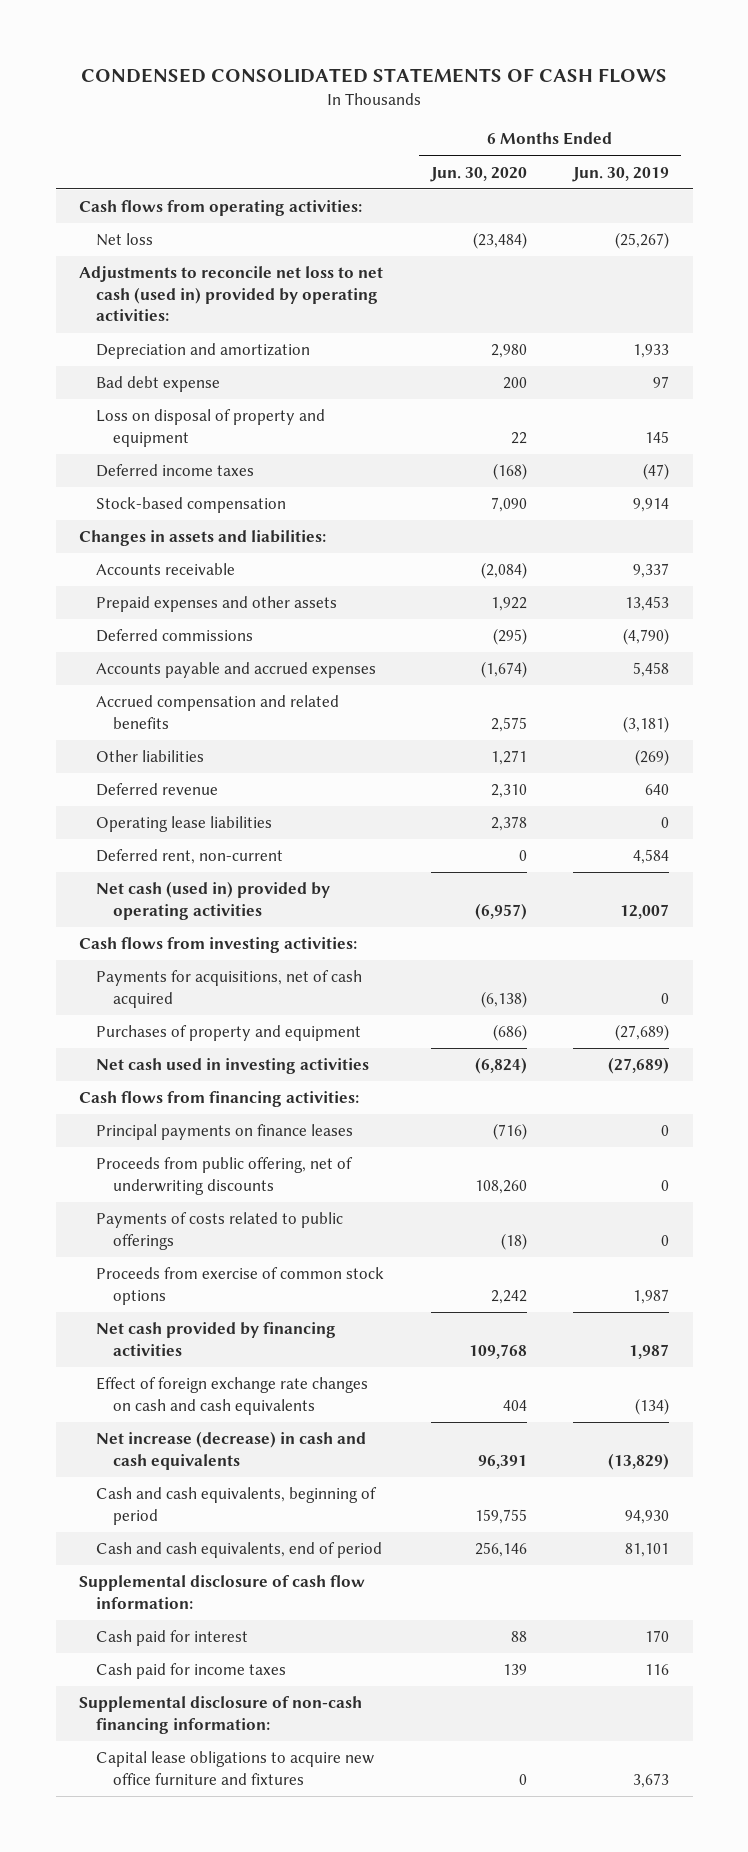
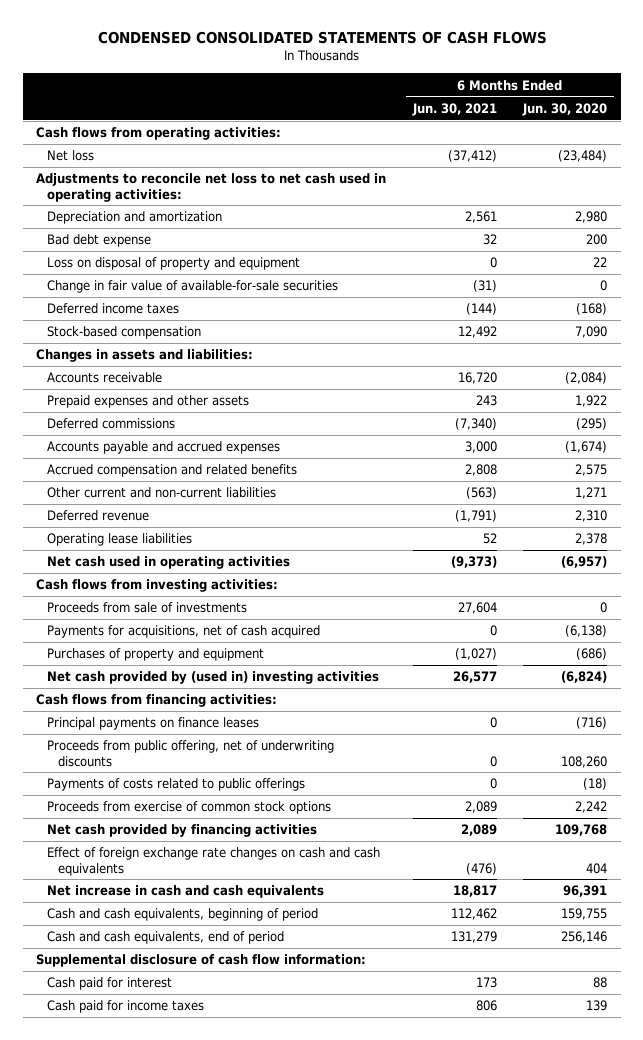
[572,166,670,182] Jun. 30, 2019 -> none
none -> [411,102,497,116] Jun. 30, 2021
[78,266,383,322] Adjustments to reconcile net loss to net cash (used in) provided by operating activities: -> [36,173,387,202] Adjustments to reconcile net loss to net cash used in operating activities:
none -> [46,280,338,294] Change in fair value of available-for-sale securities
[96,750,205,763] Other liabilities -> [46,487,276,499] Other current and non-current liabilities
[96,849,284,865] Deferred rent, non-current -> none
[96,881,331,920] Net cash (used in) provided by operating activities -> [46,556,290,570] Net cash used in operating activities
none -> [46,602,247,614] Proceeds from sale of investments
[96,1058,370,1075] Net cash used in investing activities -> [46,671,379,685] Net cash provided by (used in) investing activities
[96,1431,367,1470] Net increase (decrease) in cash and cash equivalents -> [46,885,324,899] Net increase in cash and cash equivalents
[78,1696,362,1734] Supplemental disclosure of non-cash financing information: -> none
[96,1751,375,1785] Capital lease obligations to acquire new office furniture and fixtures -> none

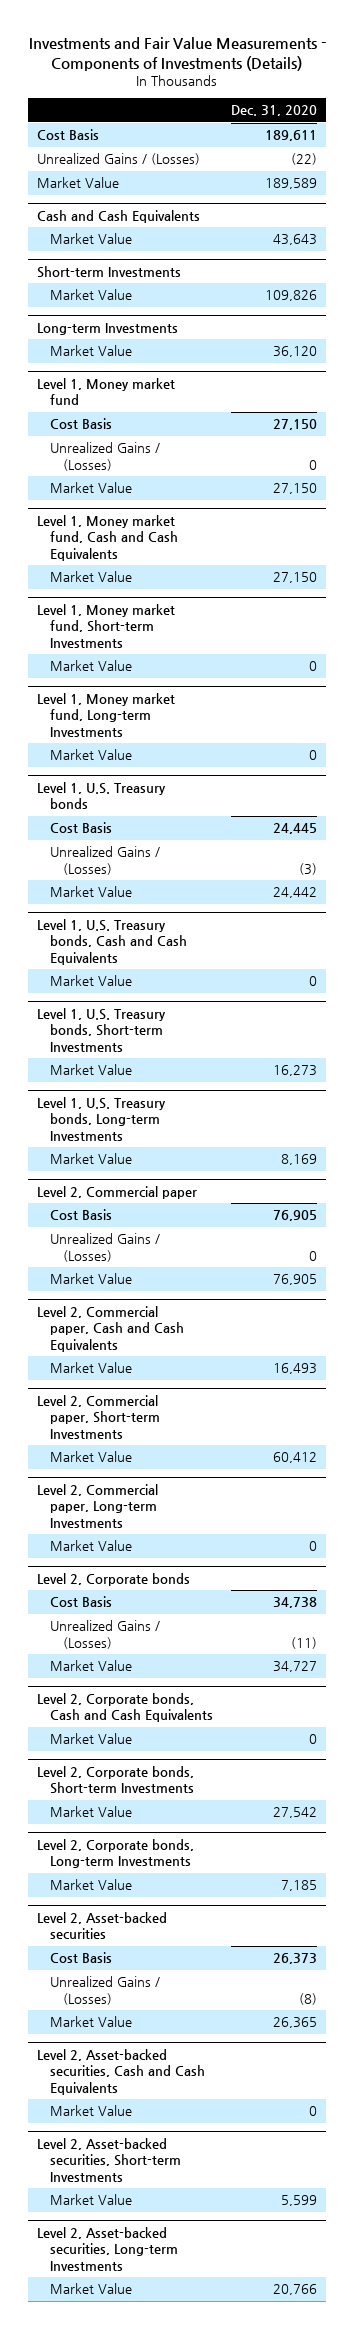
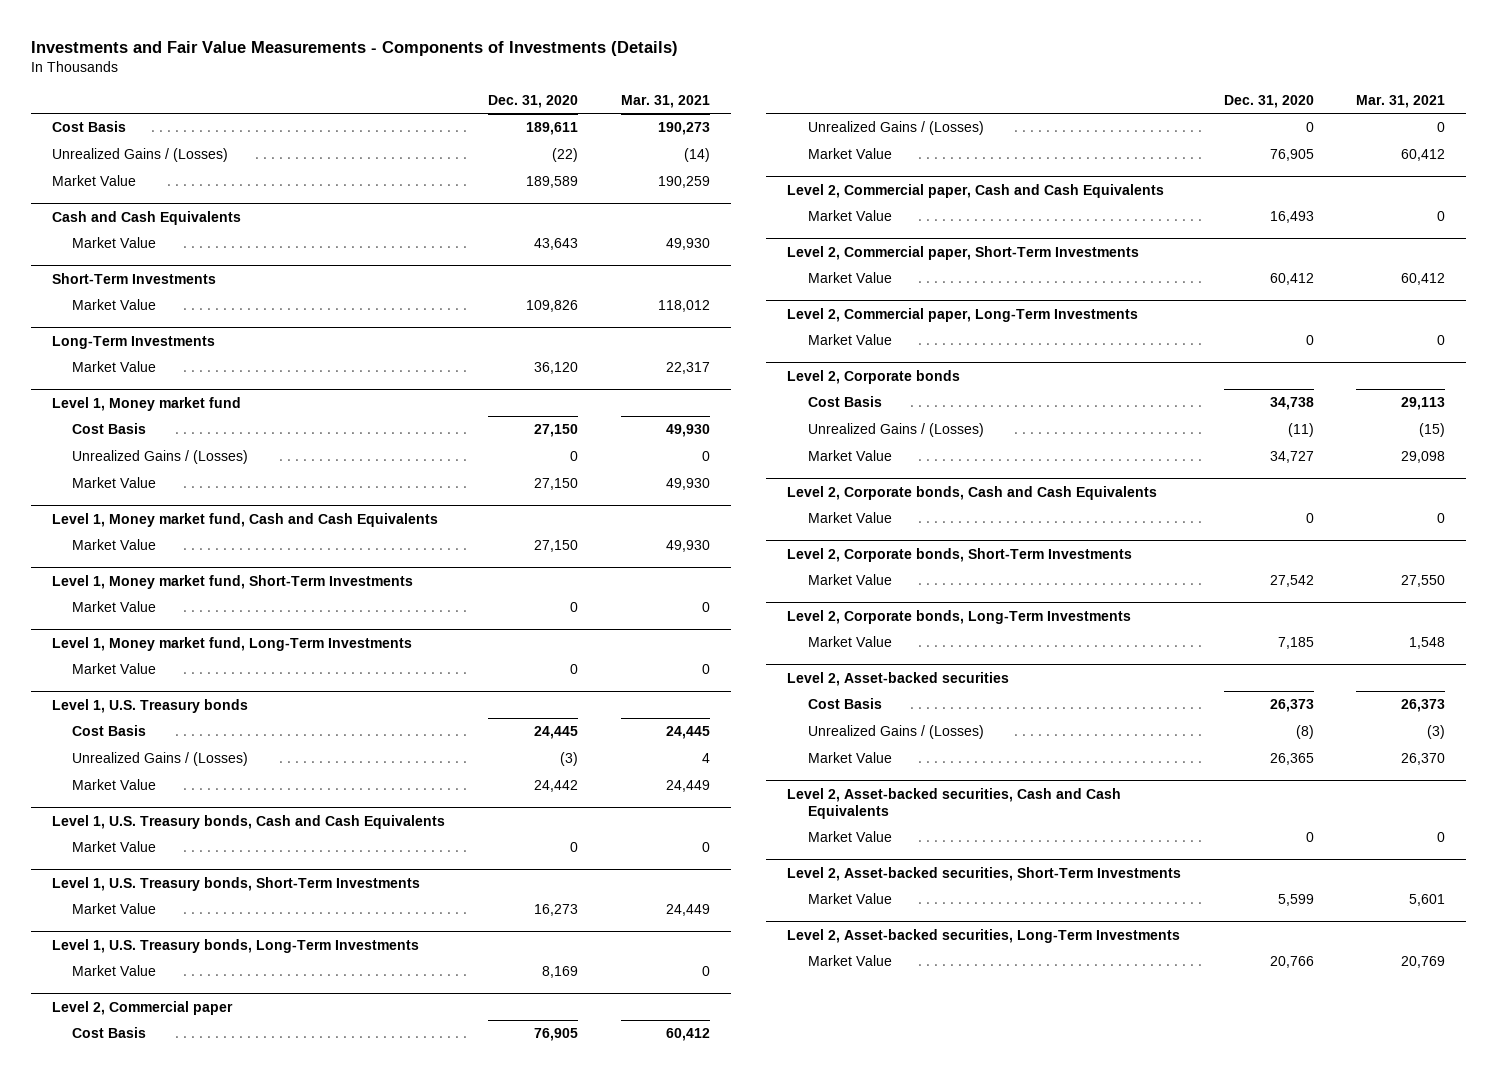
none -> [620,94,710,108] Mar. 31, 2021
[37,265,182,278] Short-term Investments -> [52,272,217,284] Short-Term Investments
[37,322,179,335] Long-term Investments -> [52,335,216,349] Long-Term Investments
[37,603,176,648] Level 1, Money market fund, Short-term Investments -> [52,574,414,589] Level 1, Money market fund, Short-Term Investments
[37,692,176,737] Level 1, Money market fund, Long-term Investments -> [52,636,413,651] Level 1, Money market fund, Long-Term Investments
[37,1007,167,1052] Level 1, U.S. Treasury bonds, Short-term Investments -> [52,876,421,891] Level 1, U.S. Treasury bonds, Short-Term Investments
[37,1096,167,1141] Level 1, U.S. Treasury bonds, Long-term Investments -> [52,938,420,953] Level 1, U.S. Treasury bonds, Long-Term Investments
[37,1394,161,1439] Level 2, Commercial paper, Short-term Investments -> [787,245,1140,260] Level 2, Commercial paper, Short-Term Investments
[37,1483,159,1528] Level 2, Commercial paper, Long-term Investments -> [787,307,1139,322] Level 2, Commercial paper, Long-Term Investments
[37,1765,195,1795] Level 2, Corporate bonds, Short-term Investments -> [787,547,1133,562] Level 2, Corporate bonds, Short-Term Investments
[37,1838,195,1869] Level 2, Corporate bonds, Long-term Investments -> [787,609,1132,624] Level 2, Corporate bonds, Long-Term Investments
[37,2137,182,2182] Level 2, Asset-backed securities, Short-term Investments -> [787,866,1182,881] Level 2, Asset-backed securities, Short-Term Investments
[37,2226,179,2271] Level 2, Asset-backed securities, Long-term Investments -> [787,928,1181,943] Level 2, Asset-backed securities, Long-Term Investments

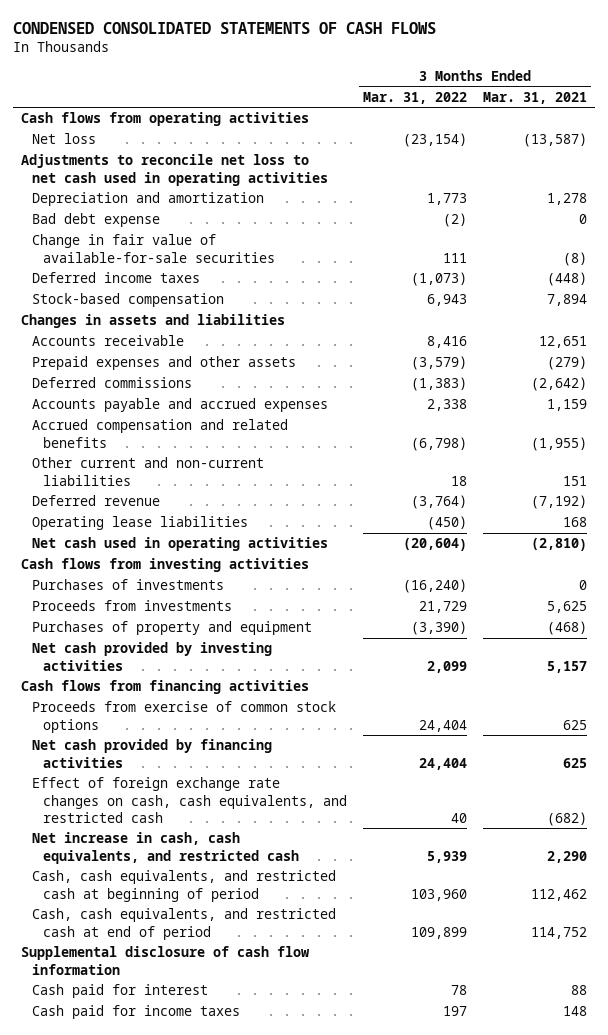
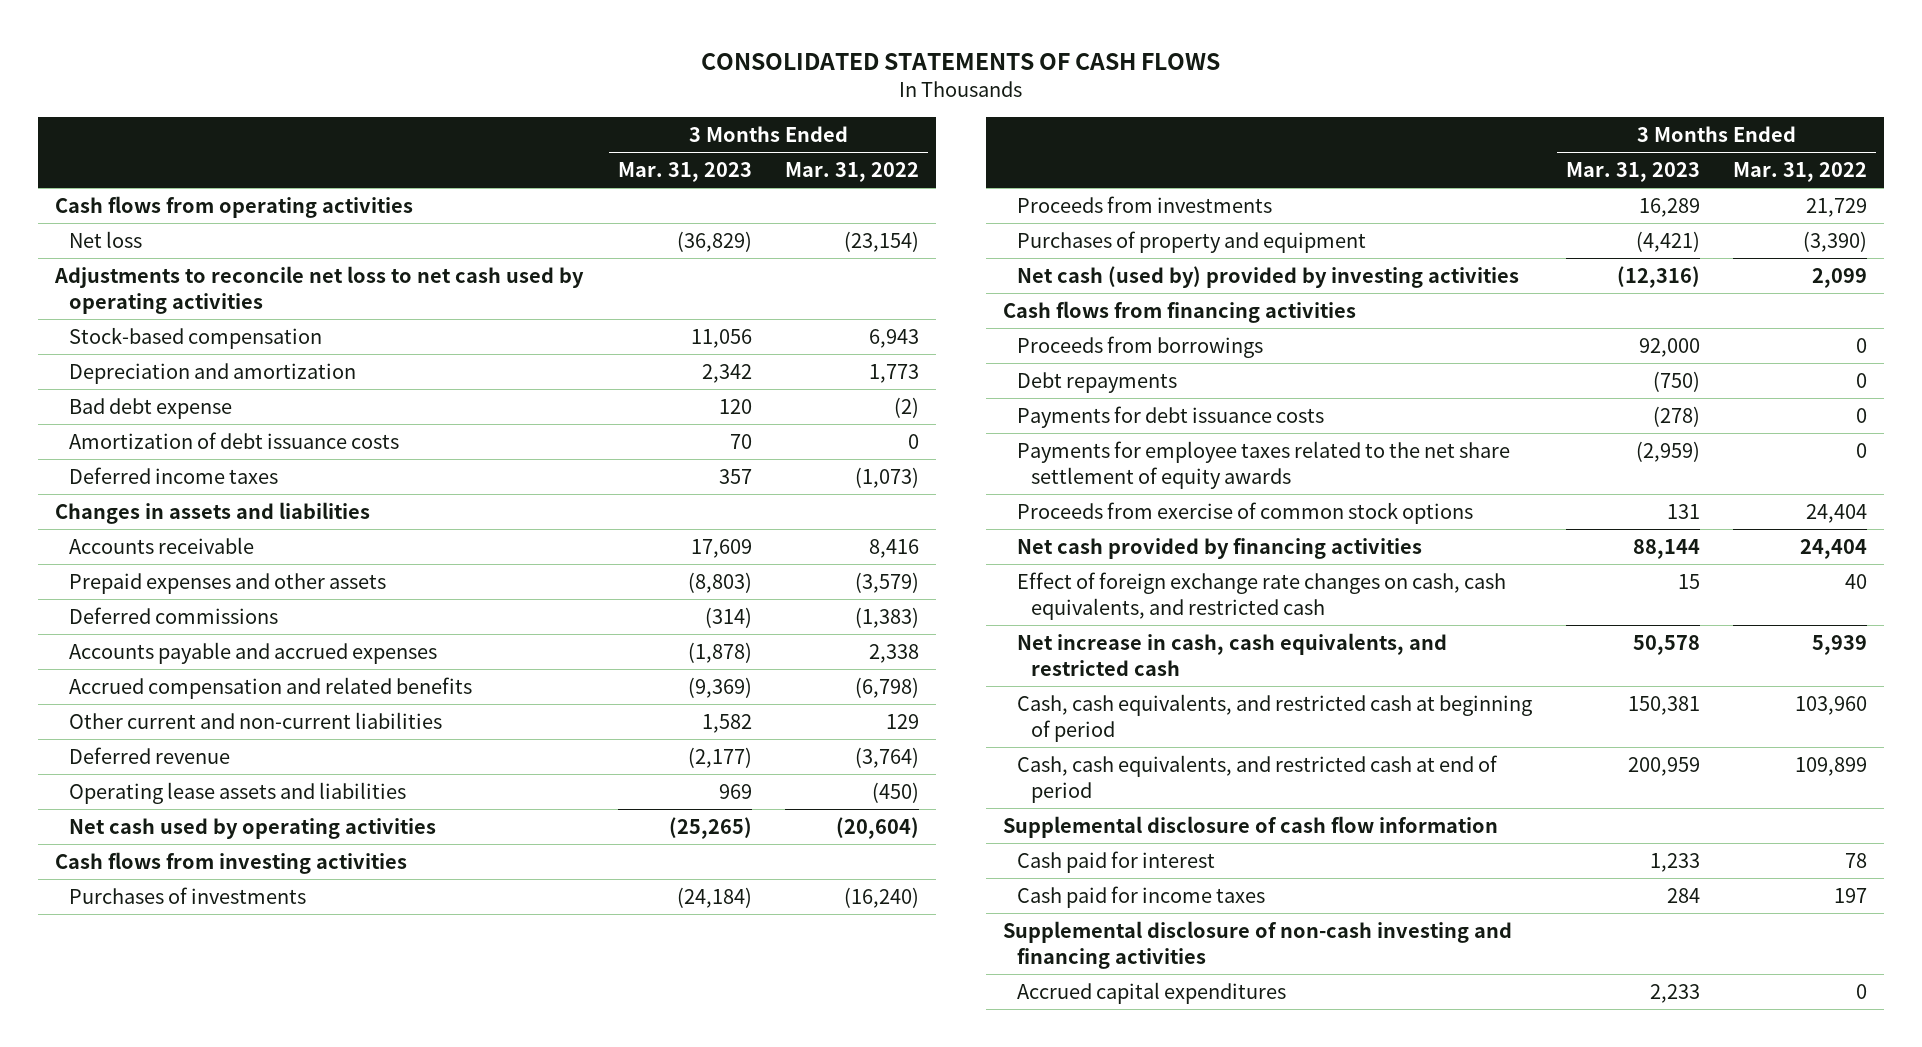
[12,21,436,34] CONDENSED CONSOLIDATED STATEMENTS OF CASH FLOWS -> [701,52,1221,70] CONSOLIDATED STATEMENTS OF CASH FLOWS
[483,91,588,104] Mar. 31, 2021 -> none
none -> [617,161,752,182] Mar. 31, 2023
[20,154,328,186] Adjustments to reconcile net loss to net cash used in operating activities -> [54,265,585,314] Adjustments to reconcile net loss to net cash used by operating activities
[31,293,224,308] Stock-based compensation -> [69,326,323,349] Stock-based compensation
[31,234,275,263] Change in fair value of available-for-sale securities -> none
none -> [69,431,400,449] Amortization of debt issuance costs
[450,475,467,486] 18 -> [886,713,920,729] 129
[31,516,248,531] Operating lease liabilities -> [69,781,407,804] Operating lease assets and liabilities
[31,537,328,552] Net cash used in operating activities -> [69,817,437,839] Net cash used by operating activities
[31,642,272,671] Net cash provided by investing activities -> [1017,265,1520,288] Net cash (used by) provided by investing activities
none -> [1017,335,1264,358] Proceeds from borrowings
none -> [1017,371,1178,393] Debt repayments
none -> [1017,405,1325,428] Payments for debt issuance costs
none -> [1017,440,1511,489] Payments for employee taxes related to the net share settlement of equity awards
none -> [1003,920,1513,969] Supplemental disclosure of non-cash investing and financing activities
none -> [1017,981,1287,1004] Accrued capital expenditures

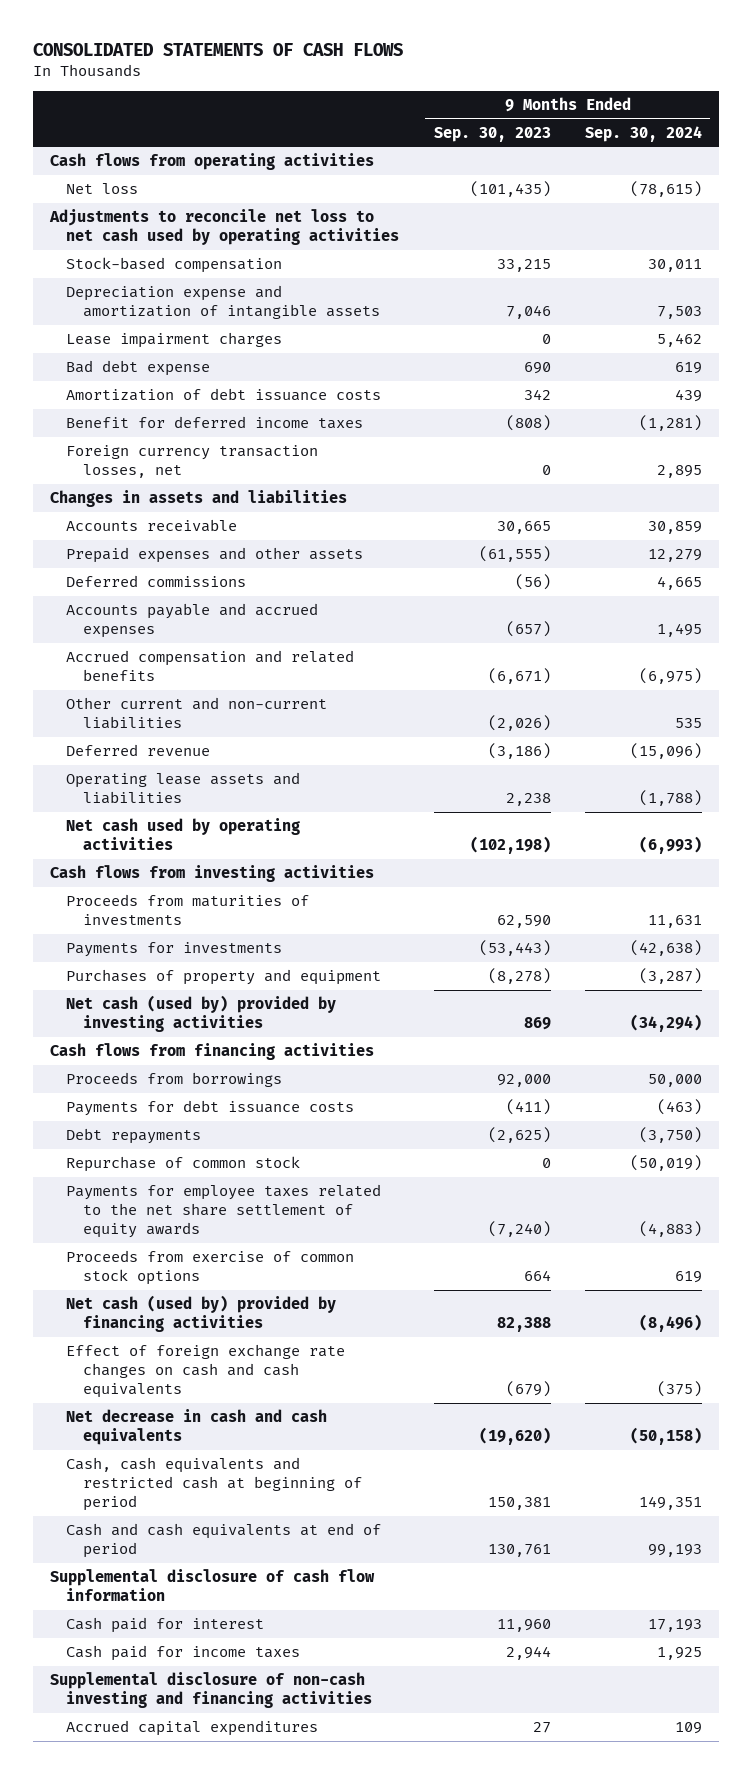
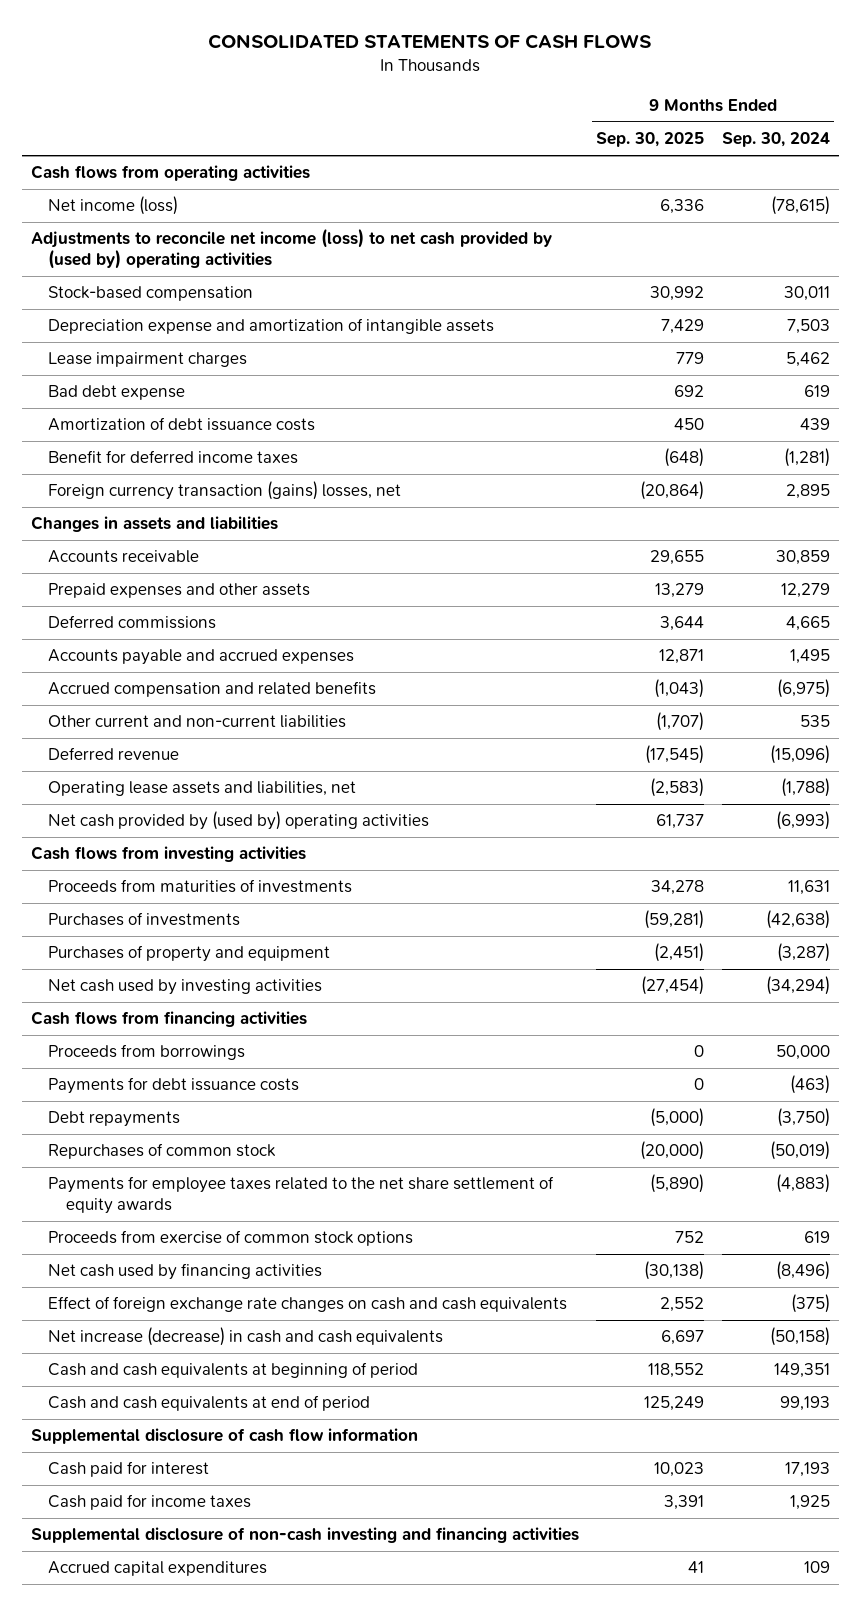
[433,126,551,142] Sep. 30, 2023 -> none
none -> [596,132,705,148] Sep. 30, 2025
[66,183,139,195] Net loss -> [48,196,179,216] Net income (loss)
[48,209,400,246] Adjustments to reconcile net loss to net cash used by operating activities -> [30,228,552,270] Adjustments to reconcile net income (loss) to net cash provided by (used by) operating activities
[66,445,319,479] Foreign currency transaction losses, net -> [48,481,402,501] Foreign currency transaction (gains) losses, net
[66,772,301,805] Operating lease assets and liabilities -> [48,781,357,797] Operating lease assets and liabilities, net
[66,818,301,851] Net cash used by operating activities -> [48,811,430,831] Net cash provided by (used by) operating activities
[66,942,283,958] Payments for investments -> [48,912,241,927] Purchases of investments
[66,995,337,1033] Net cash (used by) provided by investing activities -> [48,979,323,996] Net cash used by investing activities
[66,1156,301,1173] Repurchase of common stock -> [48,1143,277,1160] Repurchases of common stock
[66,1295,337,1333] Net cash (used by) provided by financing activities -> [48,1263,323,1281] Net cash used by financing activities
[66,1409,328,1446] Net decrease in cash and cash equivalents -> [48,1327,444,1347] Net increase (decrease) in cash and cash equivalents
[66,1457,363,1512] Cash, cash equivalents and restricted cash at beginning of period -> [48,1362,419,1379] Cash and cash equivalents at beginning of period

